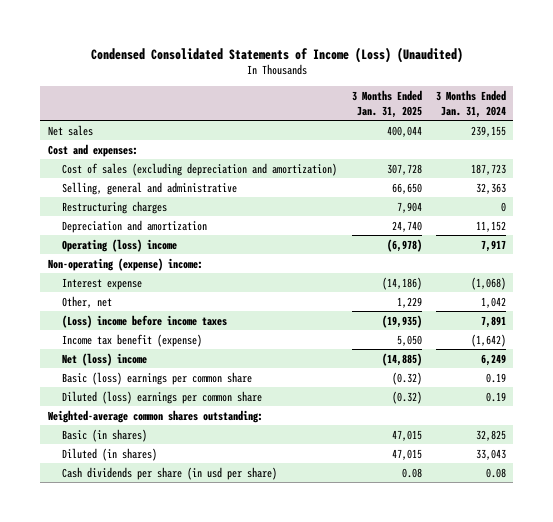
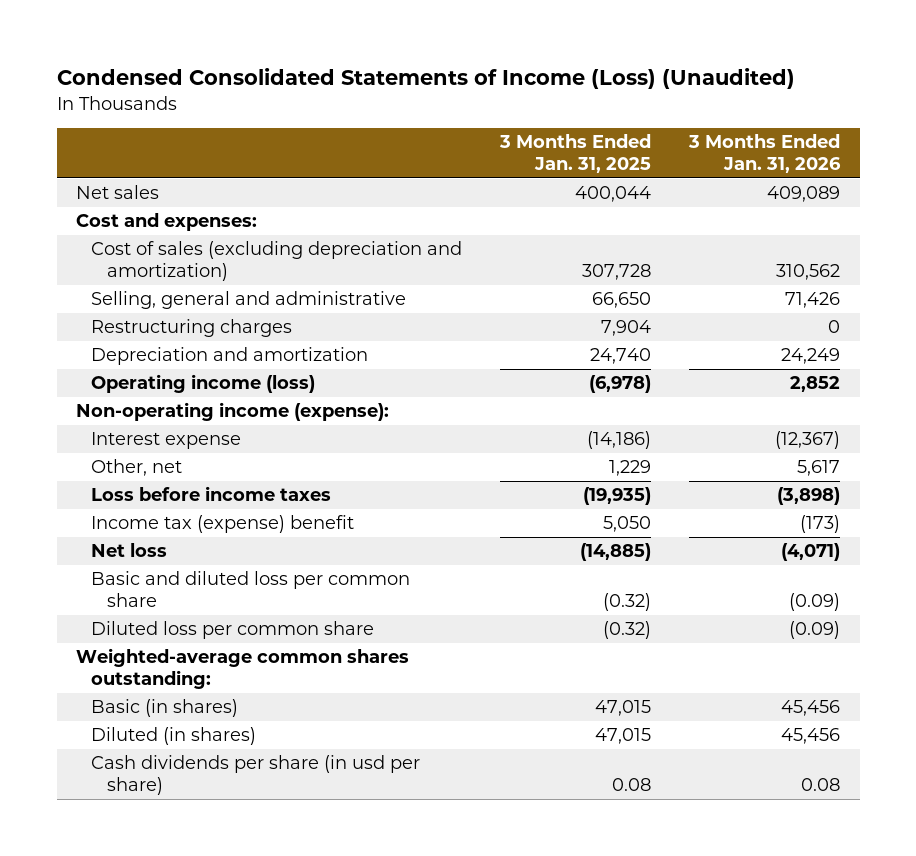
[435,89,506,118] 3 Months Ended Jan. 31, 2024 -> none
none -> [688,134,842,174] 3 Months Ended Jan. 31, 2026
[62,238,178,252] Operating (loss) income -> [91,374,316,394] Operating income (loss)
[47,257,203,271] Non-operating (expense) income: -> [75,402,389,422] Non-operating income (expense):
[62,314,228,328] (Loss) income before income taxes -> [91,486,332,502] Loss before income taxes
[62,333,203,347] Income tax benefit (expense) -> [91,515,355,534] Income tax (expense) benefit
[62,352,148,366] Net (loss) income -> [91,543,168,558] Net loss
[62,371,253,385] Basic (loss) earnings per common share -> [91,571,411,608] Basic and diluted loss per common share
[62,390,263,404] Diluted (loss) earnings per common share -> [91,621,375,640] Diluted loss per common share

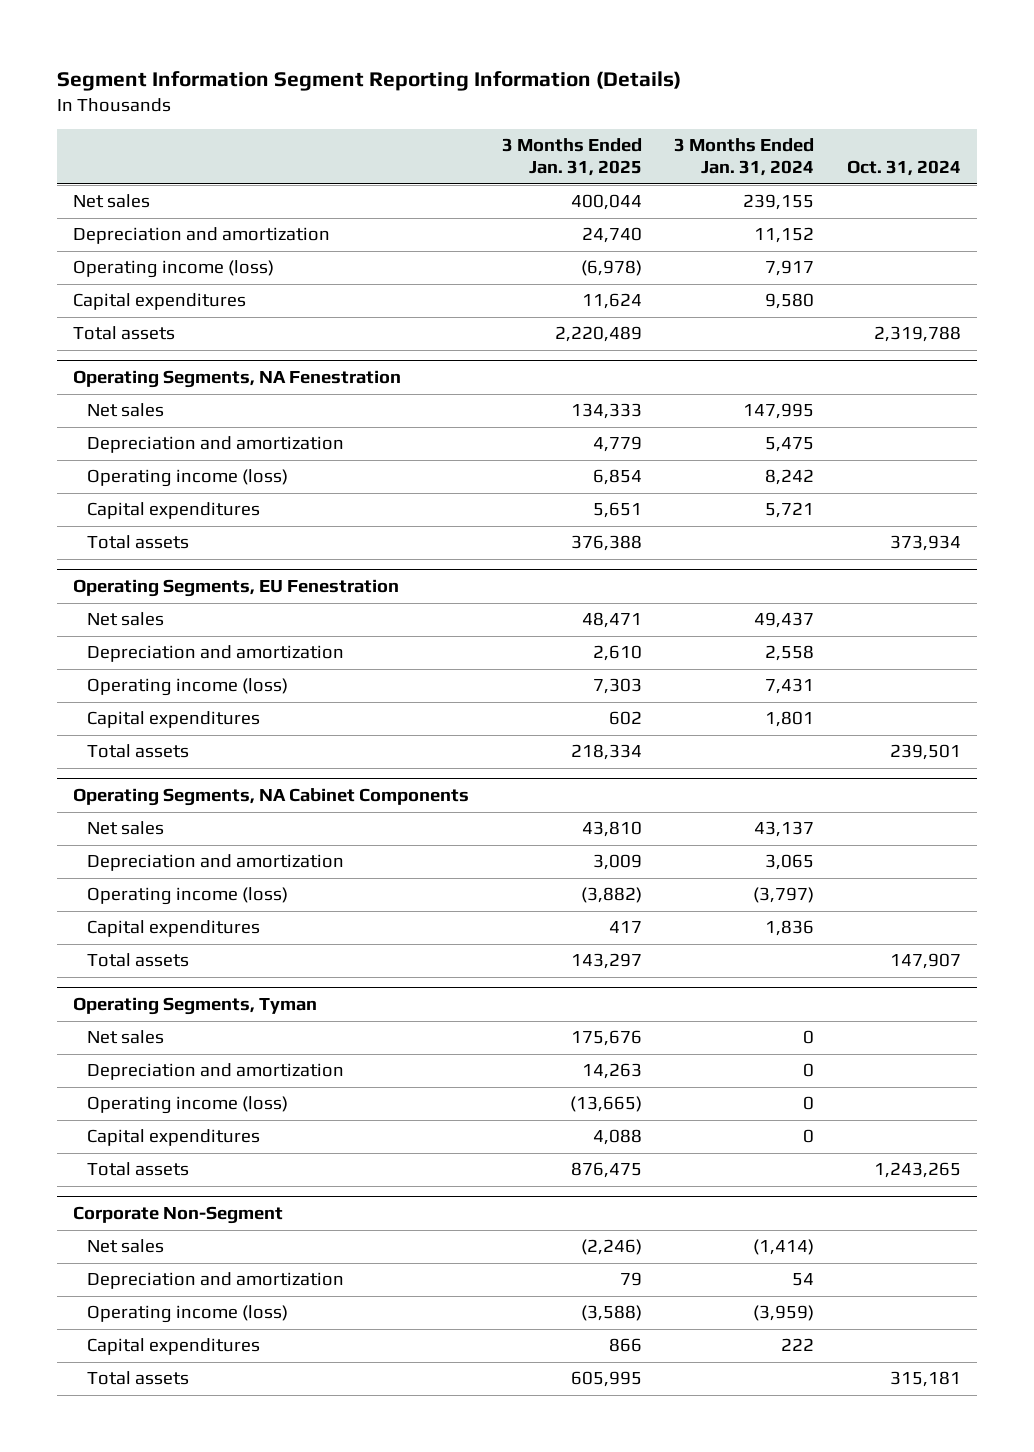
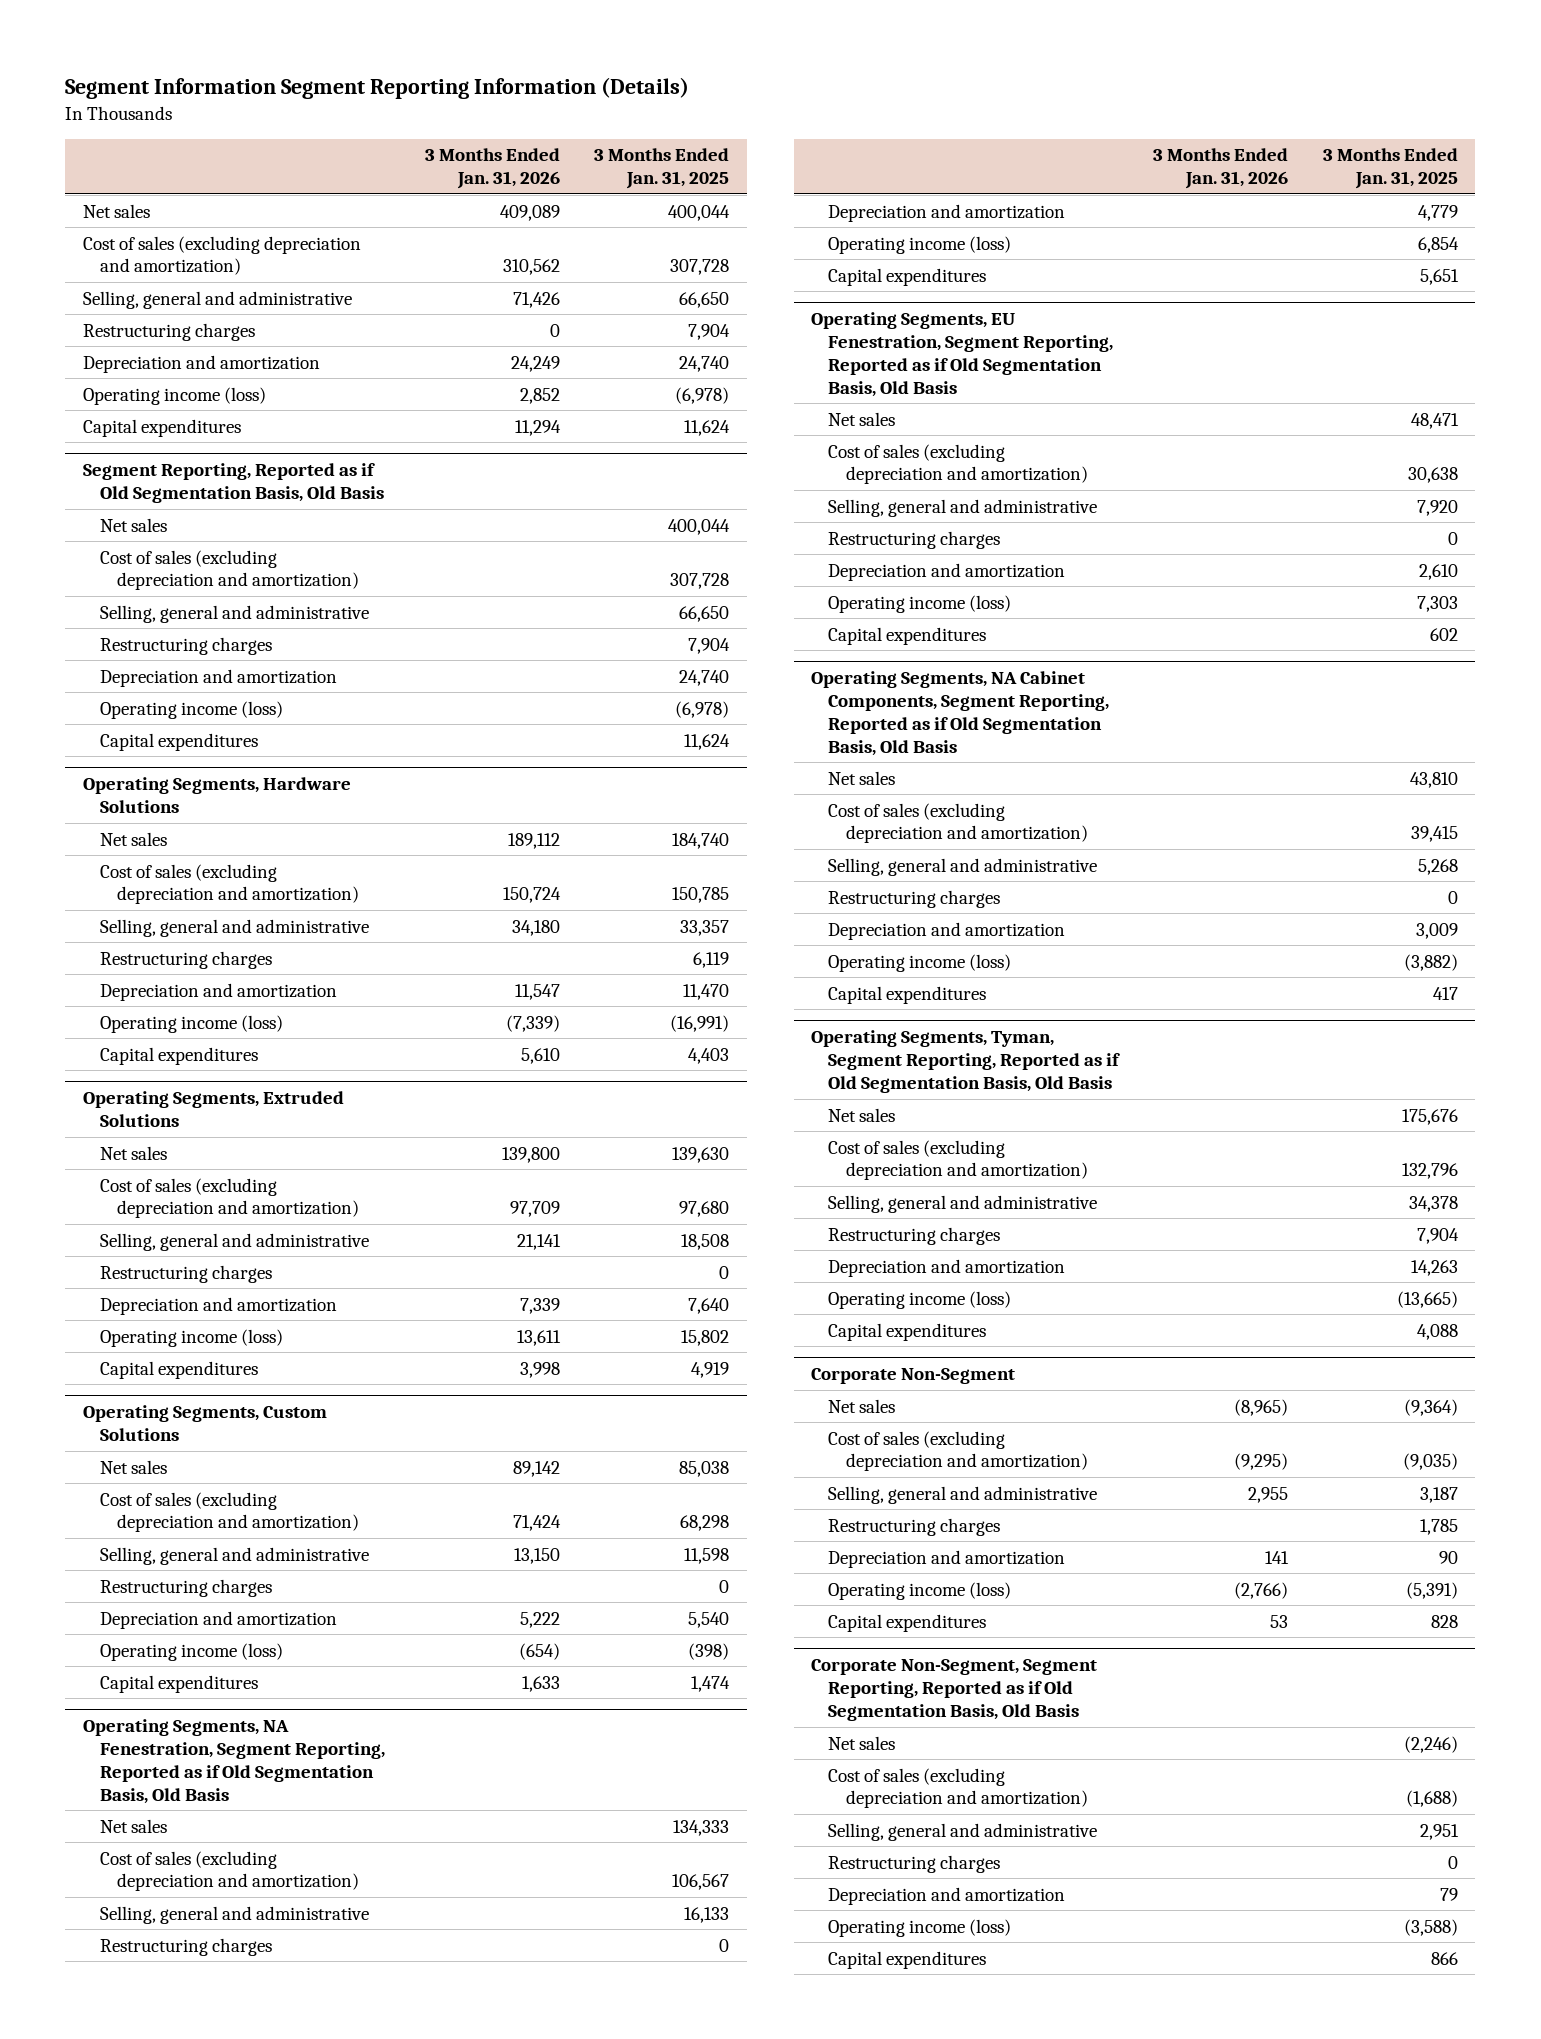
[674,138,815,177] 3 Months Ended Jan. 31, 2024 -> none
[846,160,961,177] Oct. 31, 2024 -> none
none -> [424,148,560,190] 3 Months Ended Jan. 31, 2026
none -> [82,235,361,276] Cost of sales (excluding depreciation and amortization)
none -> [82,290,352,309] Selling, general and administrative
none -> [82,322,255,341] Restructuring charges
[73,326,176,341] Total assets -> none
[73,370,402,389] Operating Segments, NA Fenestration -> none
none -> [82,463,384,503] Segment Reporting, Reported as if Old Segmentation Basis, Old Basis
none -> [99,517,167,532] Net sales
none -> [99,549,360,591] Cost of sales (excluding depreciation and amortization)
none -> [99,604,369,623] Selling, general and administrative
none -> [99,636,272,655] Restructuring charges
none -> [99,668,337,687] Depreciation and amortization
none -> [99,700,283,719] Operating income (loss)
none -> [99,732,258,751] Capital expenditures
none -> [82,777,351,813] Operating Segments, Hardware Solutions
none -> [99,831,167,846] Net sales
none -> [99,863,360,905] Cost of sales (excluding depreciation and amortization)
none -> [99,918,369,937] Selling, general and administrative
none -> [99,950,272,969] Restructuring charges
none -> [99,982,337,1001] Depreciation and amortization
none -> [99,1014,283,1033] Operating income (loss)
none -> [99,1046,258,1065] Capital expenditures
none -> [82,1091,344,1127] Operating Segments, Extruded Solutions
none -> [99,1145,167,1160] Net sales
none -> [99,1177,360,1219] Cost of sales (excluding depreciation and amortization)
none -> [99,1232,369,1251] Selling, general and administrative
none -> [99,1264,272,1283] Restructuring charges
none -> [99,1296,337,1315] Depreciation and amortization
none -> [99,1328,283,1347] Operating income (loss)
none -> [99,1360,258,1379] Capital expenditures
none -> [82,1405,327,1441] Operating Segments, Custom Solutions
none -> [99,1459,167,1474] Net sales
none -> [99,1491,360,1533] Cost of sales (excluding depreciation and amortization)
none -> [99,1546,369,1565] Selling, general and administrative
none -> [99,1578,272,1597] Restructuring charges
none -> [99,1610,337,1629] Depreciation and amortization
none -> [99,1642,283,1661] Operating income (loss)
none -> [99,1674,258,1693] Capital expenditures
none -> [82,1719,385,1804] Operating Segments, NA Fenestration, Segment Reporting, Reported as if Old Segmentation Basis, Old Basis
none -> [99,1850,360,1892] Cost of sales (excluding depreciation and amortization)
none -> [99,1905,369,1924] Selling, general and administrative
none -> [99,1937,272,1956] Restructuring charges
[87,535,190,550] Total assets -> none
[73,579,400,598] Operating Segments, EU Fenestration -> none
none -> [811,312,1114,397] Operating Segments, EU Fenestration, Segment Reporting, Reported as if Old Segmentation Basis, Old Basis
none -> [828,443,1088,485] Cost of sales (excluding depreciation and amortization)
none -> [828,498,1098,517] Selling, general and administrative
none -> [828,530,1001,549] Restructuring charges
[87,744,190,759] Total assets -> none
[73,788,470,807] Operating Segments, NA Cabinet Components -> none
none -> [811,671,1110,756] Operating Segments, NA Cabinet Components, Segment Reporting, Reported as if Old Segmentation Basis, Old Basis
none -> [828,802,1088,844] Cost of sales (excluding depreciation and amortization)
none -> [828,857,1098,876] Selling, general and administrative
none -> [828,889,1001,908] Restructuring charges
[87,953,190,968] Total assets -> none
[73,997,318,1016] Operating Segments, Tyman -> none
none -> [811,1030,1121,1093] Operating Segments, Tyman, Segment Reporting, Reported as if Old Segmentation Basis, Old Basis
none -> [828,1139,1088,1181] Cost of sales (excluding depreciation and amortization)
none -> [828,1194,1098,1213] Selling, general and administrative
none -> [828,1226,1001,1245] Restructuring charges
[87,1162,190,1177] Total assets -> none
none -> [828,1398,896,1413] Net sales
none -> [828,1430,1088,1472] Cost of sales (excluding depreciation and amortization)
none -> [828,1485,1098,1504] Selling, general and administrative
none -> [828,1517,1001,1536] Restructuring charges
none -> [828,1549,1066,1568] Depreciation and amortization
none -> [828,1581,1012,1600] Operating income (loss)
none -> [828,1613,987,1632] Capital expenditures
none -> [811,1659,1098,1721] Corporate Non-Segment, Segment Reporting, Reported as if Old Segmentation Basis, Old Basis
none -> [828,1767,1088,1809] Cost of sales (excluding depreciation and amortization)
none -> [828,1822,1098,1841] Selling, general and administrative
none -> [828,1854,1001,1873] Restructuring charges
[87,1371,190,1386] Total assets -> none

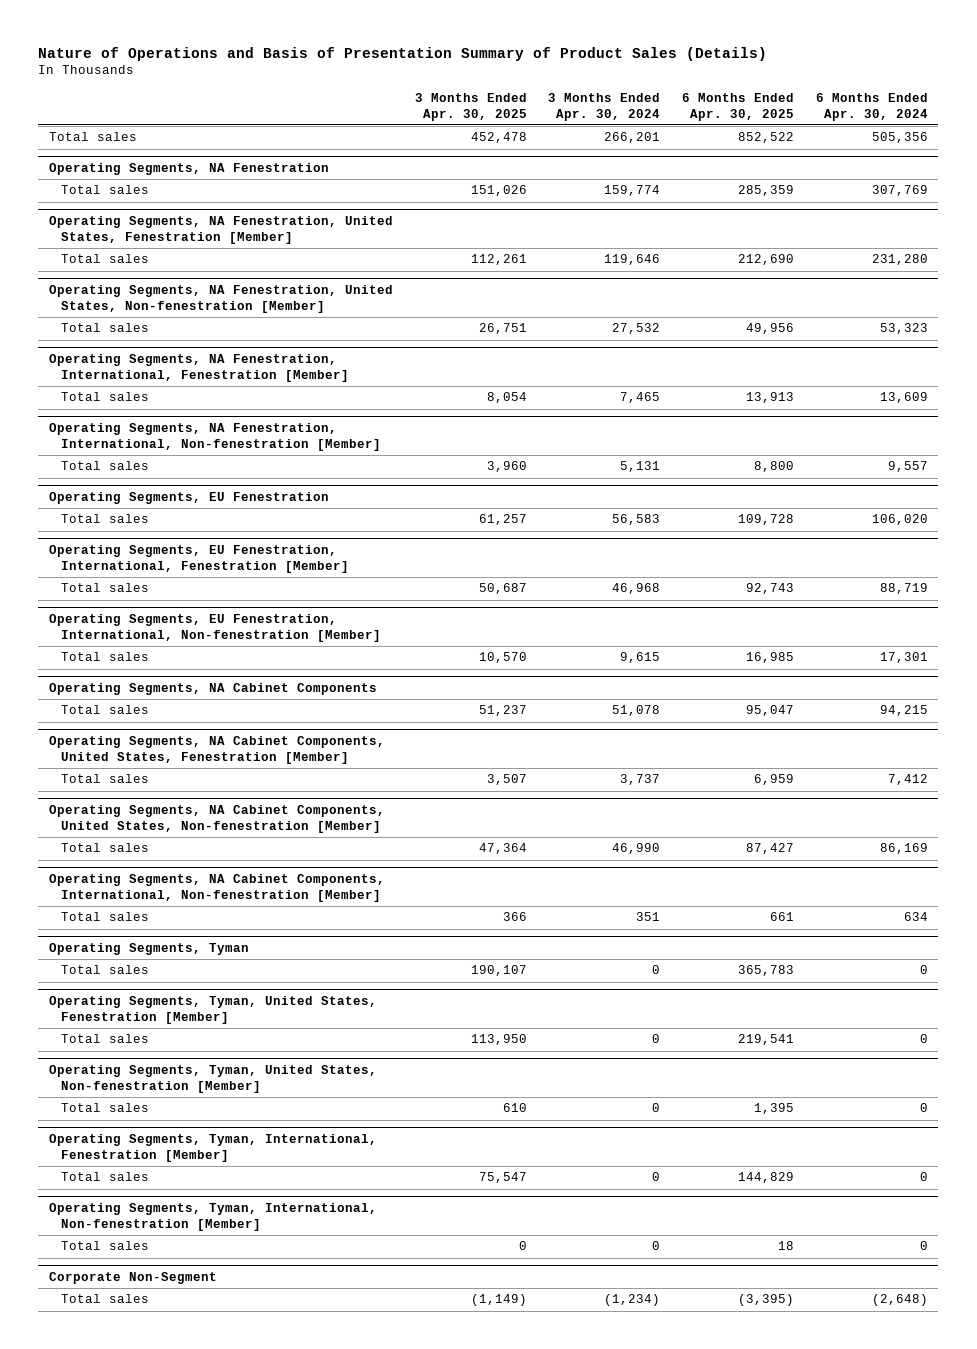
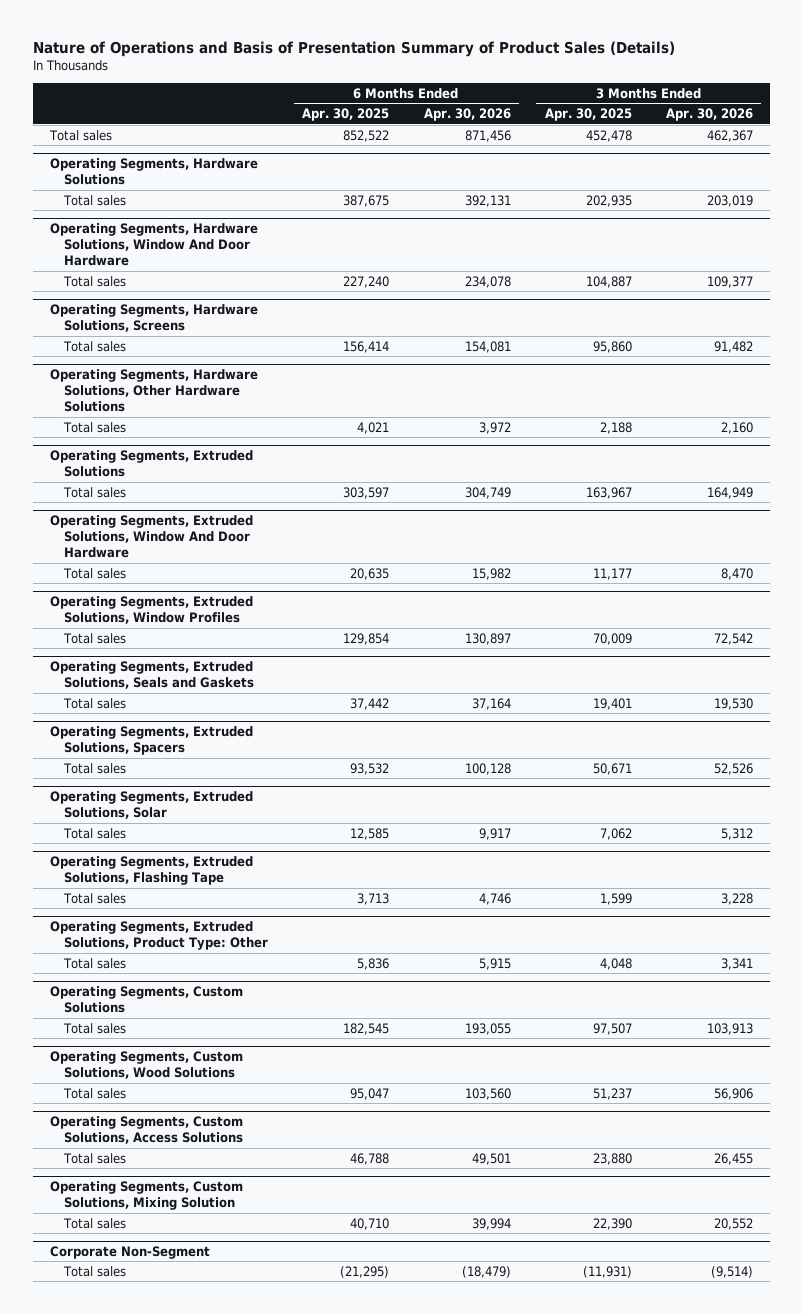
[548,93,661,121] 3 Months Ended Apr. 30, 2024 -> none
[815,93,928,121] 6 Months Ended Apr. 30, 2024 -> none
none -> [423,108,511,122] Apr. 30, 2026
none -> [665,108,753,122] Apr. 30, 2026
[49,163,330,176] Operating Segments, NA Fenestration -> none
[49,216,394,244] Operating Segments, NA Fenestration, United States, Fenestration [Member] -> none
[49,285,394,313] Operating Segments, NA Fenestration, United States, Non-fenestration [Member] -> none
[49,354,350,382] Operating Segments, NA Fenestration, International, Fenestration [Member] -> none
[49,423,382,451] Operating Segments, NA Fenestration, International, Non-fenestration [Member] -> none
[49,492,330,505] Operating Segments, EU Fenestration -> none
[49,545,350,573] Operating Segments, EU Fenestration, International, Fenestration [Member] -> none
[49,614,382,642] Operating Segments, EU Fenestration, International, Non-fenestration [Member] -> none
[49,683,378,696] Operating Segments, NA Cabinet Components -> none
none -> [49,157,258,186] Operating Segments, Hardware Solutions
[470,185,527,197] 151,026 -> [585,194,632,207] 202,935
[737,185,794,197] 285,359 -> [343,194,390,207] 387,675
none -> [49,222,258,267] Operating Segments, Hardware Solutions, Window And Door Hardware
[470,254,527,266] 112,261 -> [585,275,632,288] 104,887
[737,254,794,266] 212,690 -> [343,275,390,288] 227,240
none -> [49,303,258,333] Operating Segments, Hardware Solutions, Screens
[478,323,527,335] 26,751 -> [592,340,632,353] 95,860
[745,323,794,335] 49,956 -> [343,340,390,353] 156,414
none -> [49,368,258,413] Operating Segments, Hardware Solutions, Other Hardware Solutions
[486,392,527,404] 8,054 -> [599,421,632,434] 2,188
[745,392,794,404] 13,913 -> [357,421,390,434] 4,021
none -> [49,449,253,478] Operating Segments, Extruded Solutions
[486,461,527,473] 3,960 -> [585,486,632,499] 163,967
[753,461,794,473] 8,800 -> [343,486,390,499] 303,597
none -> [49,514,253,559] Operating Segments, Extruded Solutions, Window And Door Hardware
[478,514,527,526] 61,257 -> [592,567,632,580] 11,177
[737,514,794,526] 109,728 -> [350,567,390,580] 20,635
none -> [49,595,253,625] Operating Segments, Extruded Solutions, Window Profiles
[478,583,527,595] 50,687 -> [592,632,632,645] 70,009
[745,583,794,595] 92,743 -> [343,632,390,645] 129,854
none -> [49,660,255,690] Operating Segments, Extruded Solutions, Seals and Gaskets
[478,652,527,664] 10,570 -> [592,697,632,710] 19,401
[745,652,794,664] 16,985 -> [350,697,390,710] 37,442
none -> [49,725,253,756] Operating Segments, Extruded Solutions, Spacers
none -> [63,762,127,774] Total sales
none -> [49,790,253,820] Operating Segments, Extruded Solutions, Solar
none -> [63,827,127,839] Total sales
none -> [49,855,253,886] Operating Segments, Extruded Solutions, Flashing Tape
none -> [63,892,127,904] Total sales
none -> [49,920,269,951] Operating Segments, Extruded Solutions, Product Type: Other
none -> [63,957,127,969] Total sales
none -> [49,985,243,1014] Operating Segments, Custom Solutions
none -> [63,1022,127,1034] Total sales
none -> [49,1050,243,1080] Operating Segments, Custom Solutions, Wood Solutions
[49,736,386,764] Operating Segments, NA Cabinet Components, United States, Fenestration [Member] -> none
[49,805,386,833] Operating Segments, NA Cabinet Components, United States, Non-fenestration [Member] -> none
[49,874,386,902] Operating Segments, NA Cabinet Components, International, Non-fenestration [Member] -> none
[61,912,150,922] Total sales -> none
[49,943,250,956] Operating Segments, Tyman -> none
[61,965,150,975] Total sales -> none
[49,996,378,1024] Operating Segments, Tyman, United States, Fenestration [Member] -> none
[61,1034,150,1044] Total sales -> none
[49,1065,378,1093] Operating Segments, Tyman, United States, Non-fenestration [Member] -> none
[61,1103,150,1113] Total sales -> none
[49,1134,378,1162] Operating Segments, Tyman, International, Fenestration [Member] -> none
[61,1172,150,1182] Total sales -> none
[49,1203,378,1231] Operating Segments, Tyman, International, Non-fenestration [Member] -> none
[61,1241,150,1251] Total sales -> none
none -> [49,1115,244,1145] Operating Segments, Custom Solutions, Access Solutions
[486,774,527,786] 3,507 -> [592,1152,632,1165] 23,880
[753,774,794,786] 6,959 -> [350,1152,390,1165] 46,788
none -> [49,1180,243,1211] Operating Segments, Custom Solutions, Mixing Solution
[478,843,527,855] 47,364 -> [592,1217,632,1230] 22,390
[745,843,794,855] 87,427 -> [350,1217,390,1230] 40,710
[470,1294,527,1307] (1,149) -> [582,1265,632,1278] (11,931)
[737,1294,794,1307] (3,395) -> [340,1265,390,1278] (21,295)

